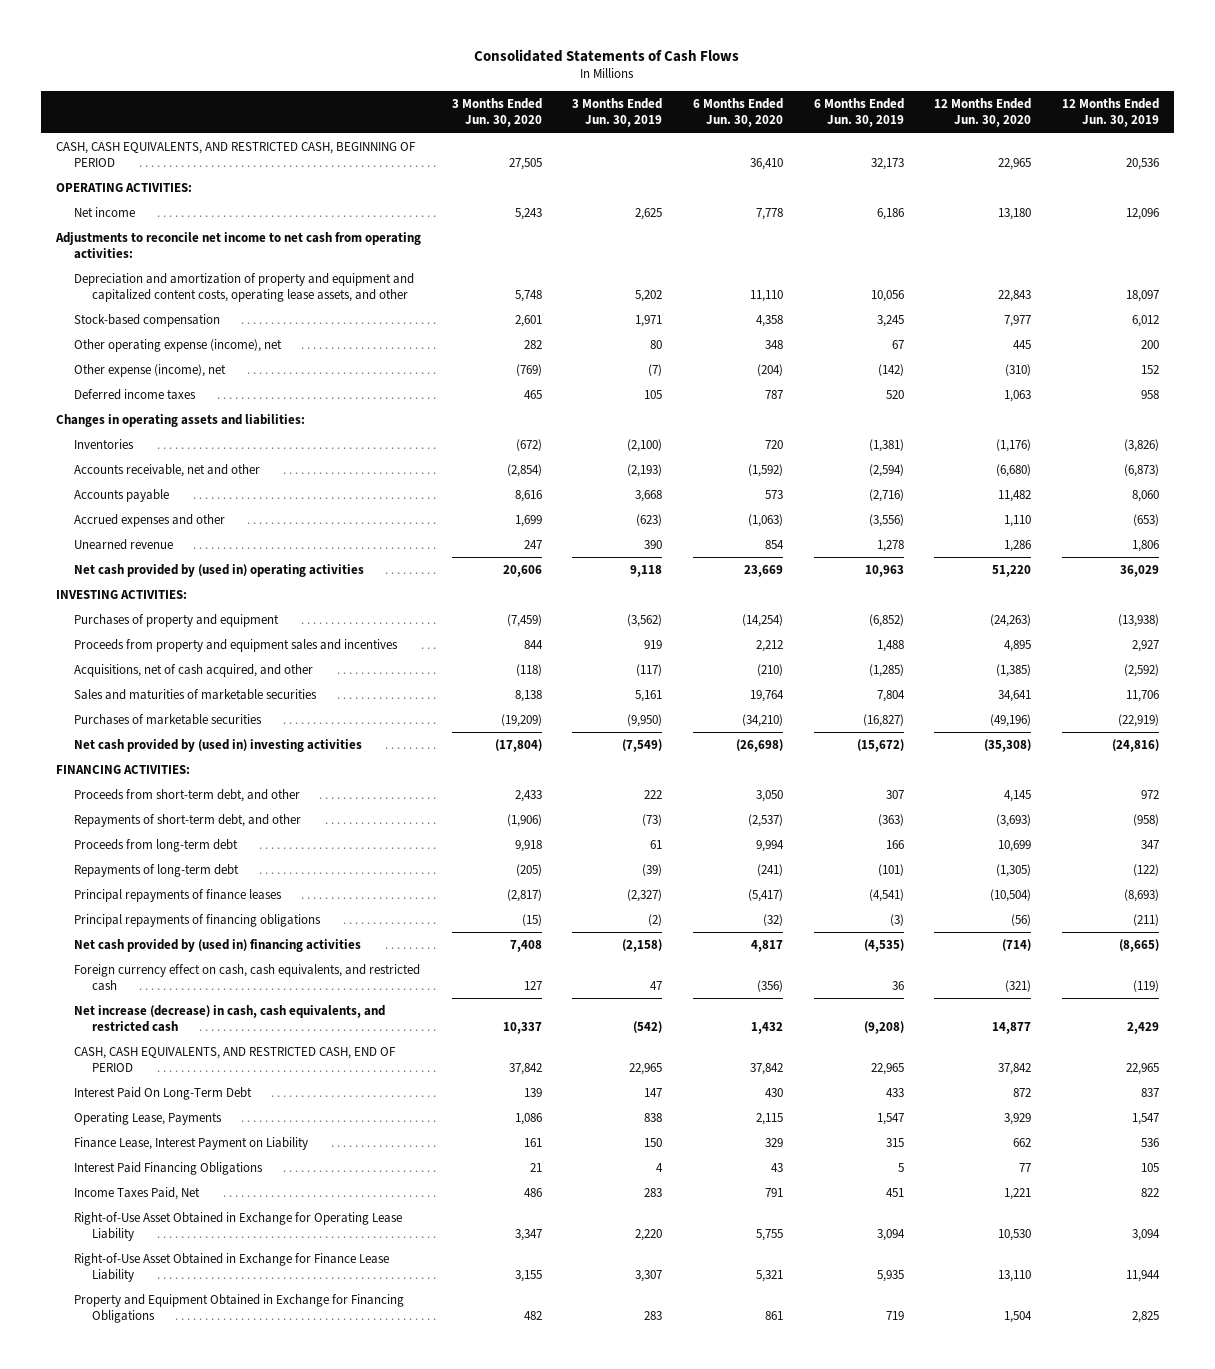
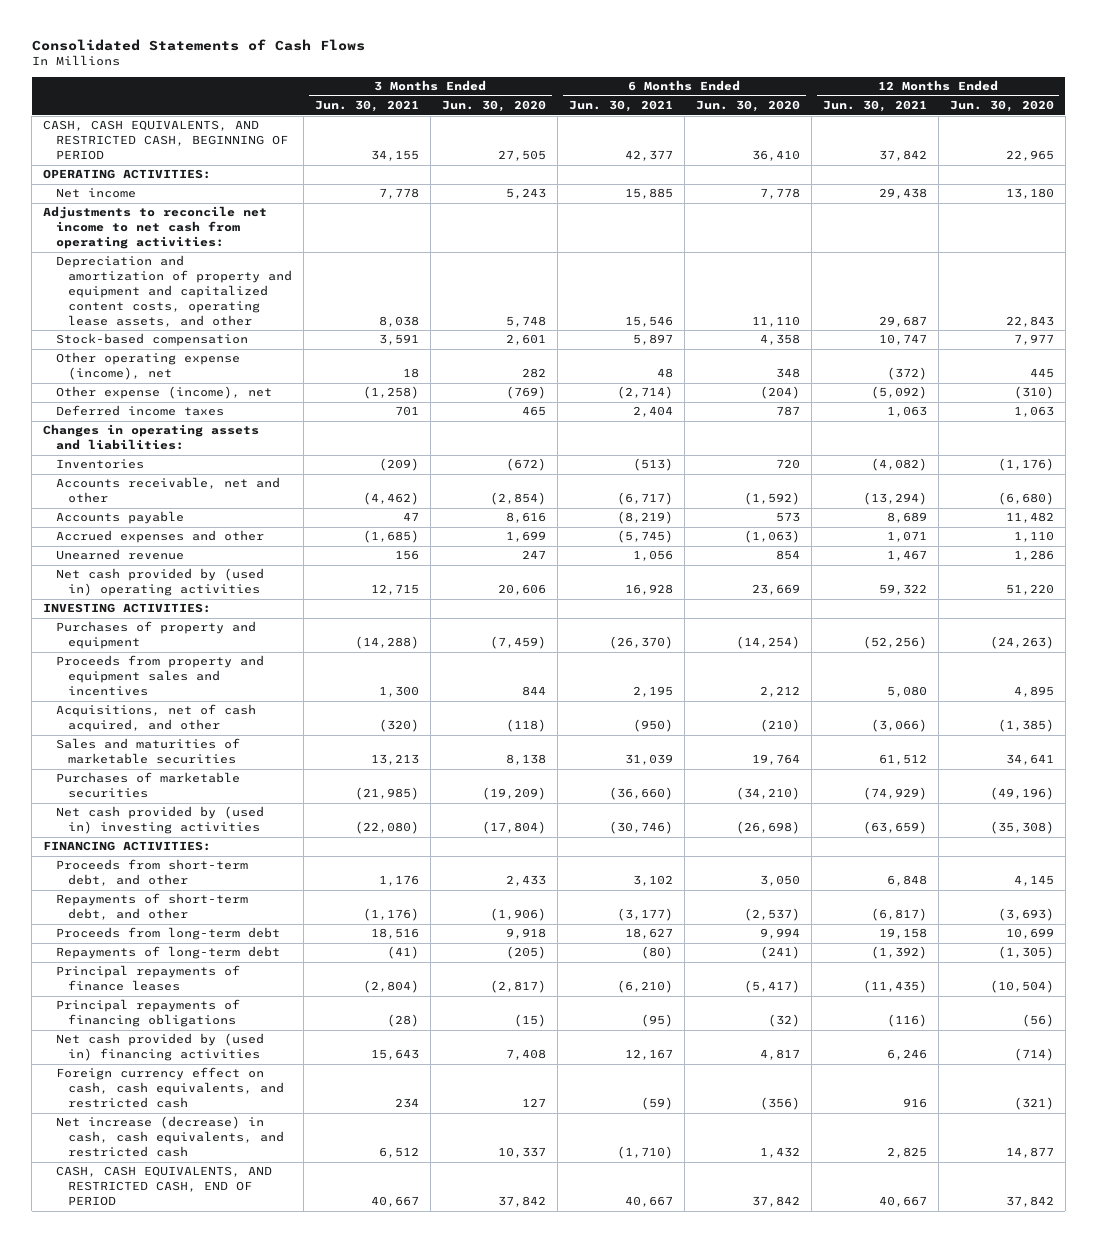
[572,98,663,128] 3 Months Ended Jun. 30, 2019 -> none
[813,98,904,128] 6 Months Ended Jun. 30, 2019 -> none
[1061,98,1159,128] 12 Months Ended Jun. 30, 2019 -> none
none -> [314,100,419,113] Jun. 30, 2021
none -> [568,100,673,113] Jun. 30, 2021
none -> [822,100,927,113] Jun. 30, 2021
[74,1087,253,1101] Interest Paid On Long-Term Debt -> none
[74,1112,223,1126] Operating Lease, Payments -> none
[74,1137,309,1151] Finance Lease, Interest Payment on Liability -> none
[74,1162,264,1176] Interest Paid Financing Obligations -> none
[74,1187,201,1201] Income Taxes Paid, Net -> none
[74,1212,403,1241] Right-of-Use Asset Obtained in Exchange for Operating Lease Liability -> none
[74,1253,390,1282] Right-of-Use Asset Obtained in Exchange for Finance Lease Liability -> none
[74,1294,405,1323] Property and Equipment Obtained in Exchange for Financing Obligations -> none

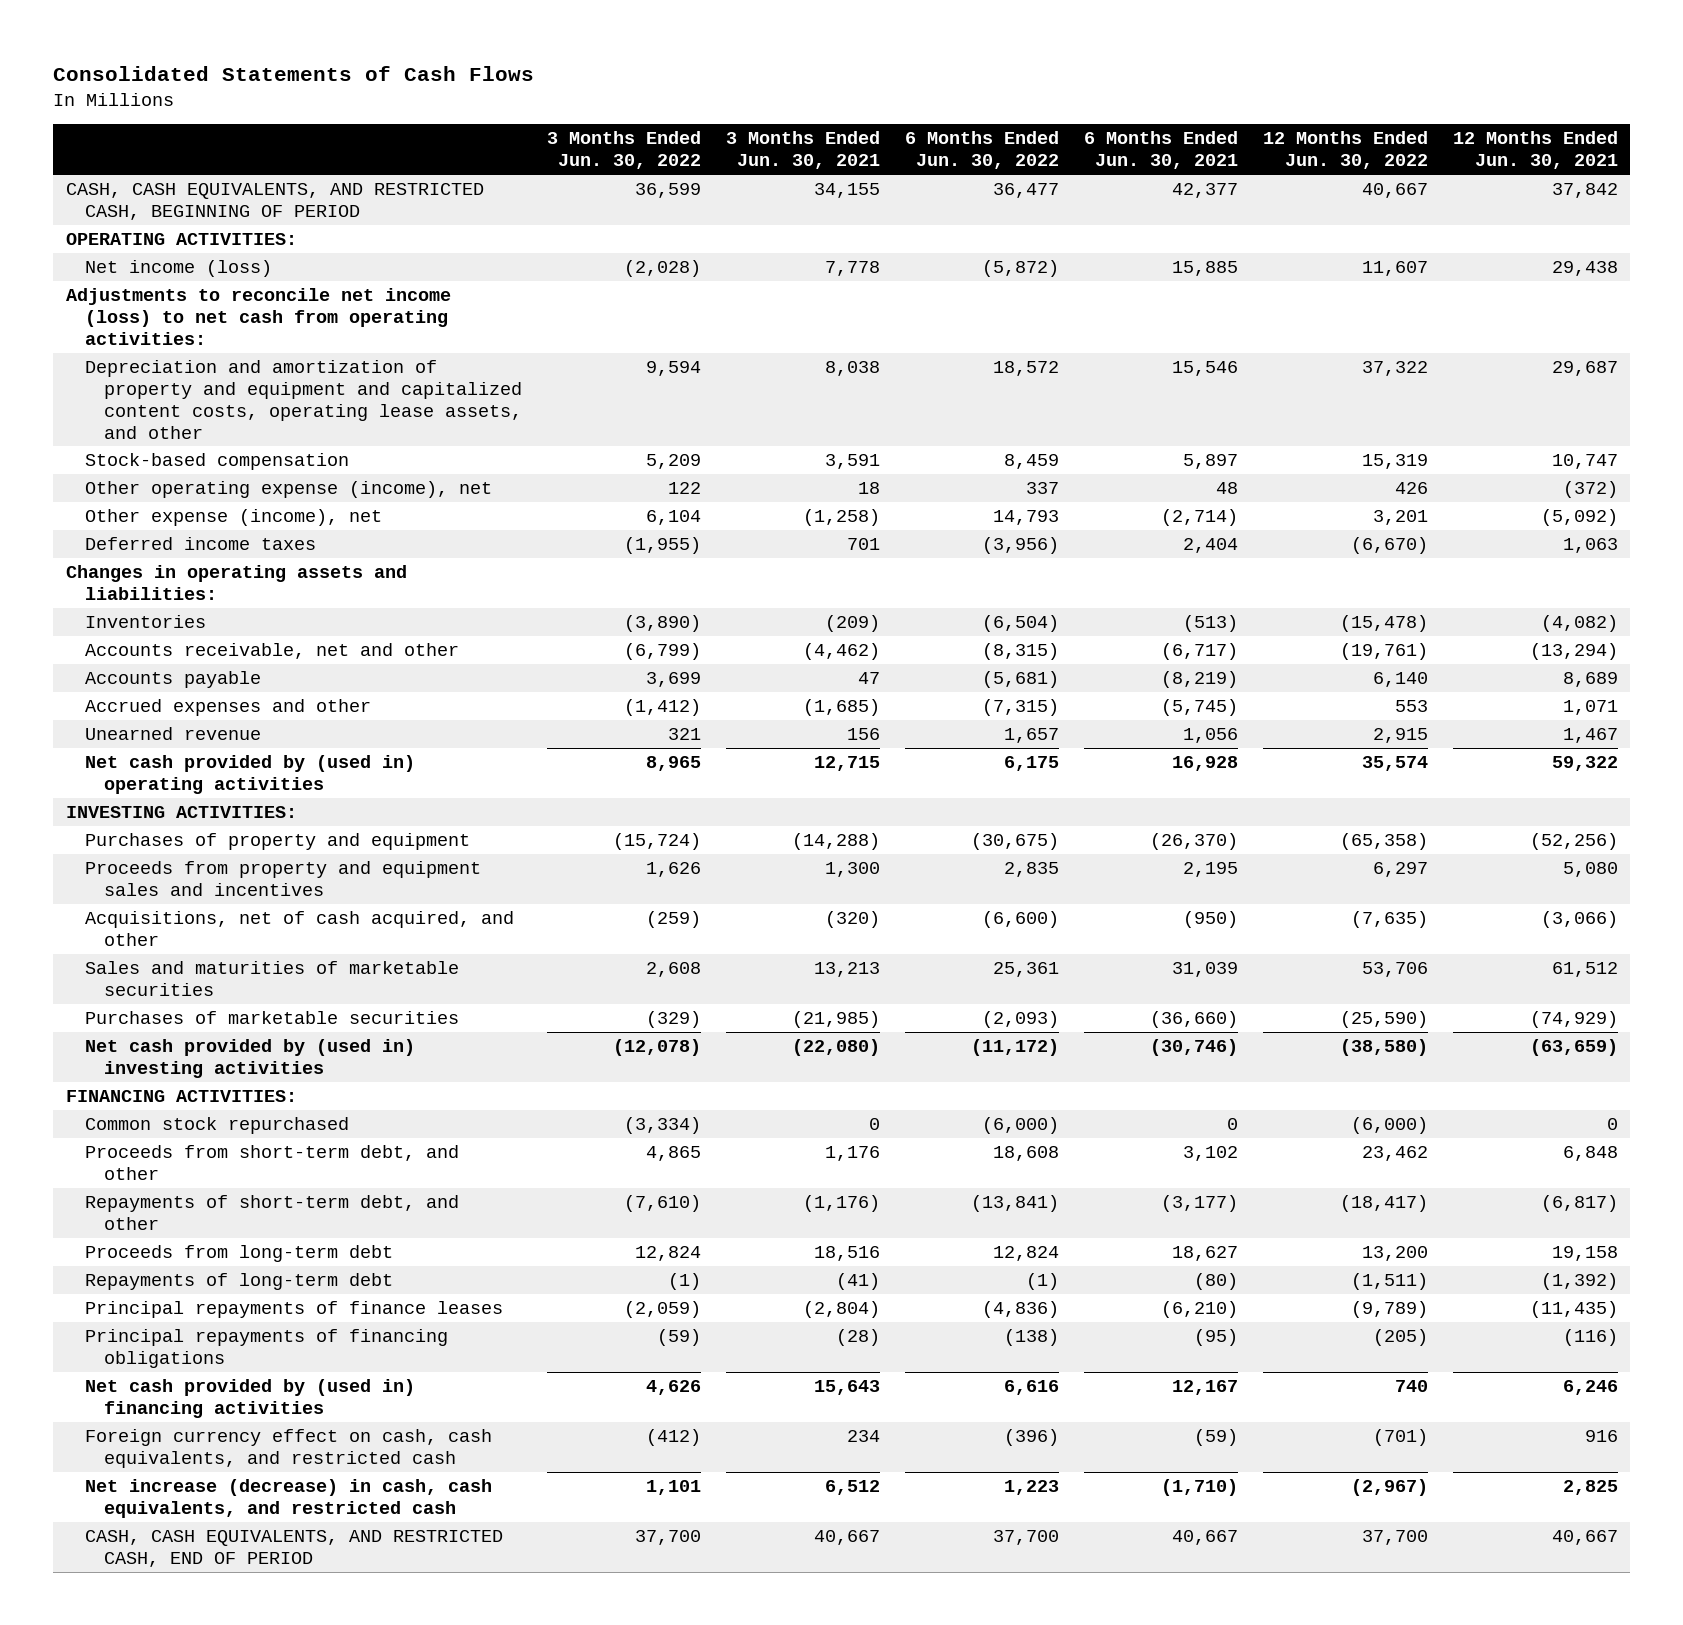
[441,100,546,113] Jun. 30, 2020 -> none
[695,100,800,113] Jun. 30, 2020 -> none
[949,100,1054,113] Jun. 30, 2020 -> none
none -> [547,131,702,170] 3 Months Ended Jun. 30, 2022
none -> [905,131,1060,170] 6 Months Ended Jun. 30, 2022
none -> [1262,131,1428,170] 12 Months Ended Jun. 30, 2022
[55,188,136,199] Net income -> [84,259,272,277] Net income (loss)
[43,206,268,250] Adjustments to reconcile net income to net cash from operating activities: -> [65,287,451,345] Adjustments to reconcile net income (loss) to net cash from operating activities:
none -> [84,1116,349,1134] Common stock repurchased

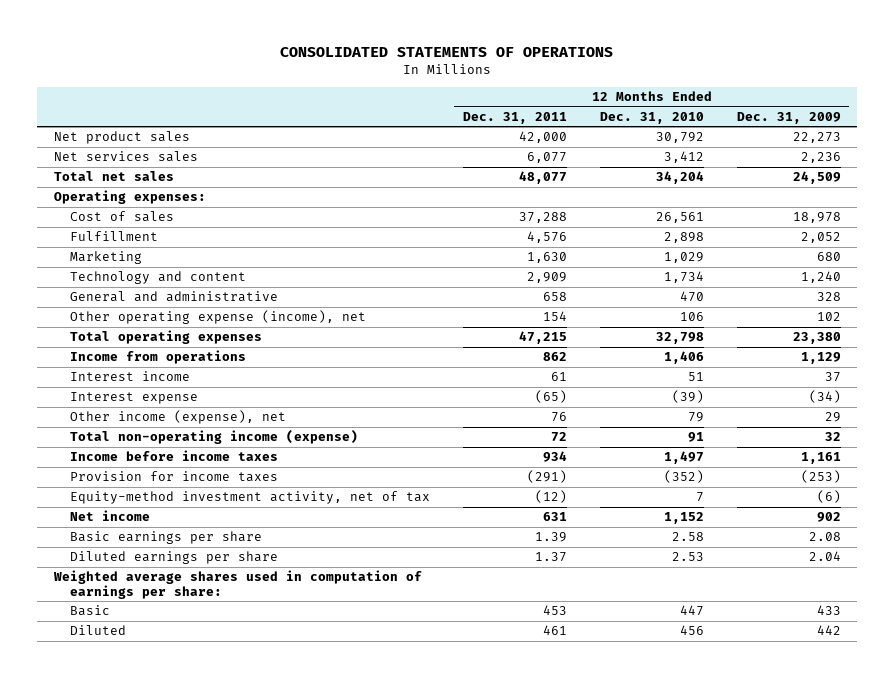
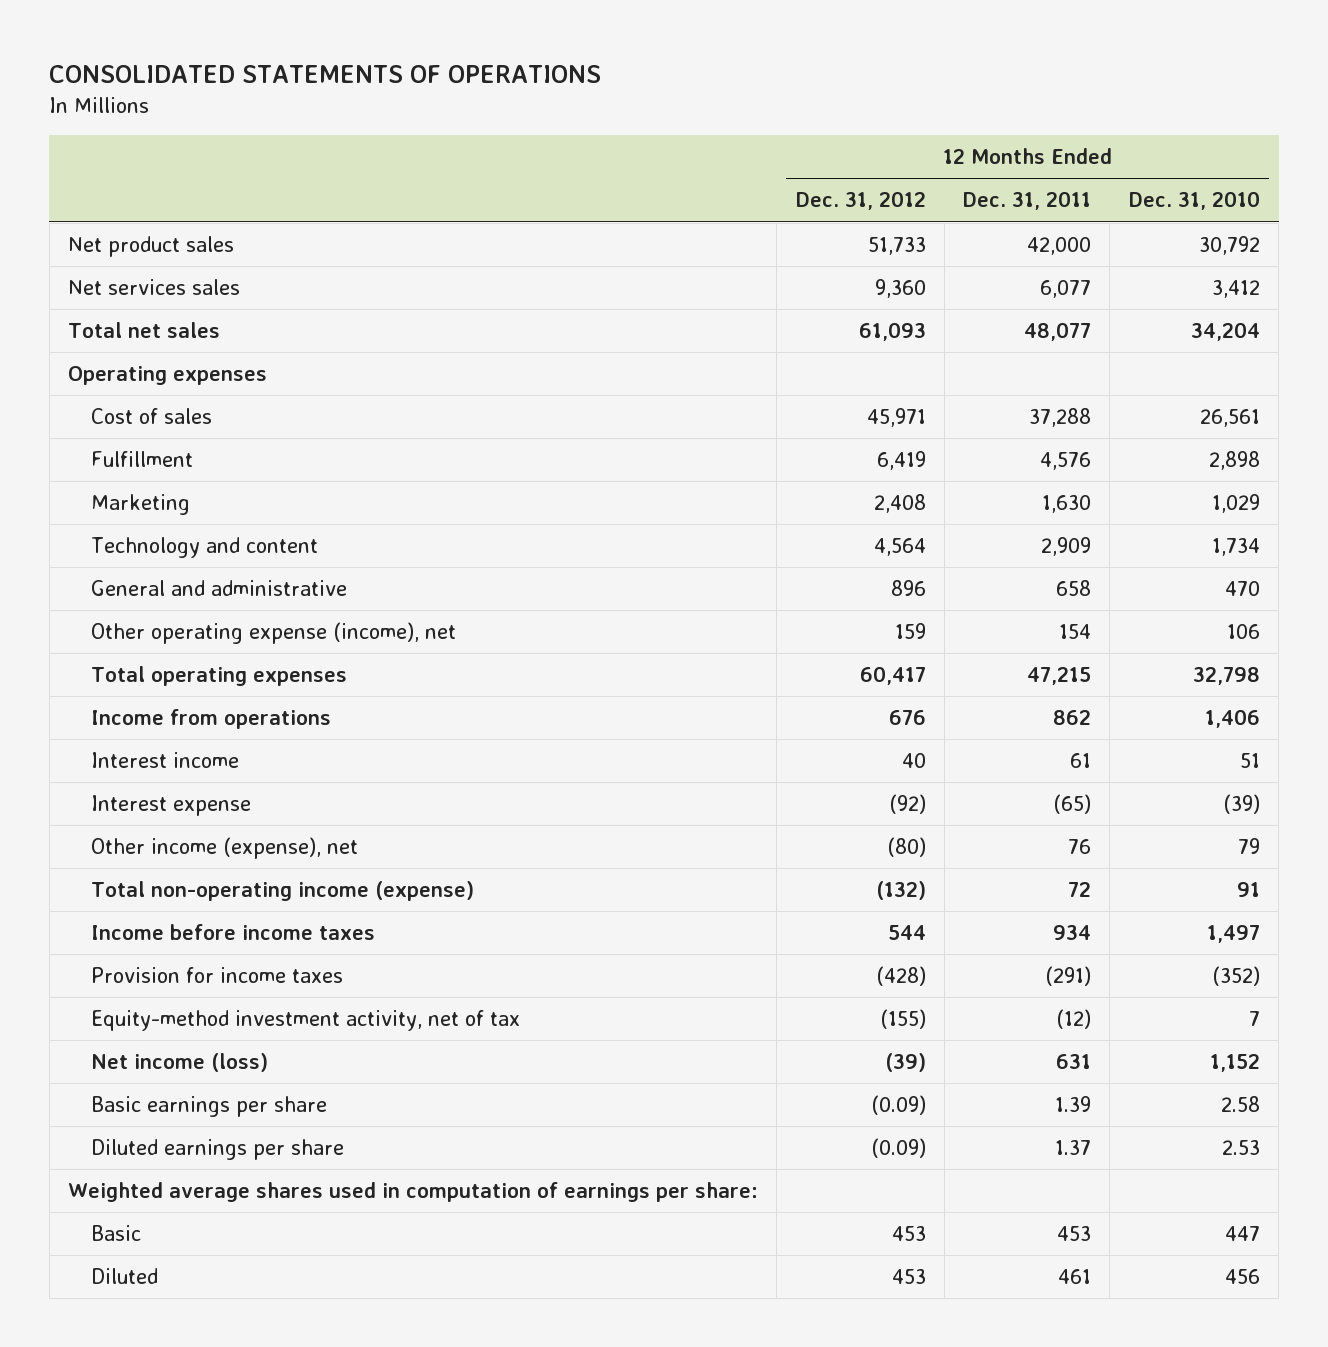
[736,111,841,124] Dec. 31, 2009 -> none
none -> [795,191,926,211] Dec. 31, 2012
[53,190,206,205] Operating expenses: -> [68,366,268,386] Operating expenses
[69,510,150,522] Net income -> [91,1053,269,1073] Net income (loss)

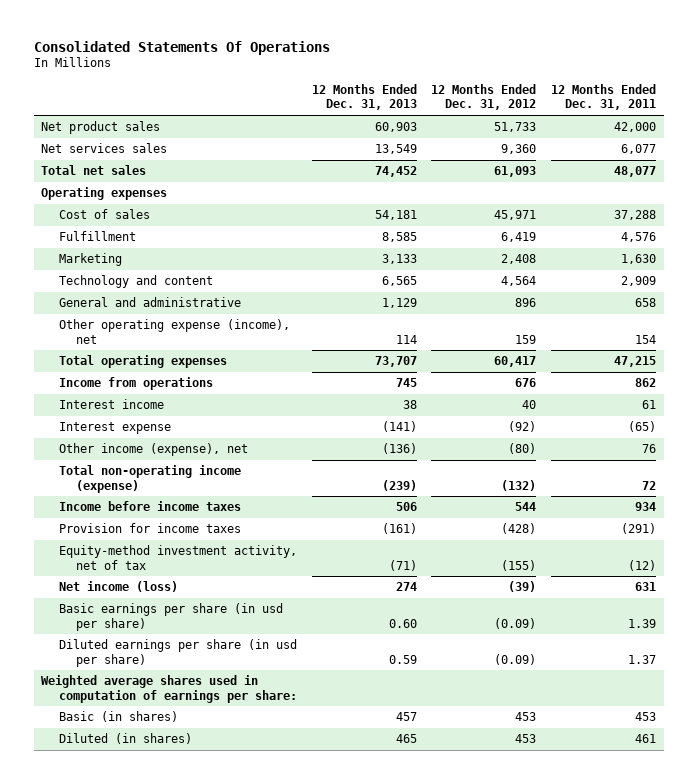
[49,65,602,84] CONSOLIDATED STATEMENTS OF OPERATIONS -> [33,40,330,55] Consolidated Statements Of Operations
[1128,191,1260,211] Dec. 31, 2010 -> none
none -> [311,84,417,111] 12 Months Ended Dec. 31, 2013
[91,1096,328,1118] Basic earnings per share -> [58,603,283,631] Basic earnings per share (in usd per share)
[91,1139,345,1161] Diluted earnings per share -> [58,639,297,667] Diluted earnings per share (in usd per share)
[91,1225,142,1242] Basic -> [58,711,178,723] Basic (in shares)
[91,1268,159,1285] Diluted -> [58,733,192,745] Diluted (in shares)

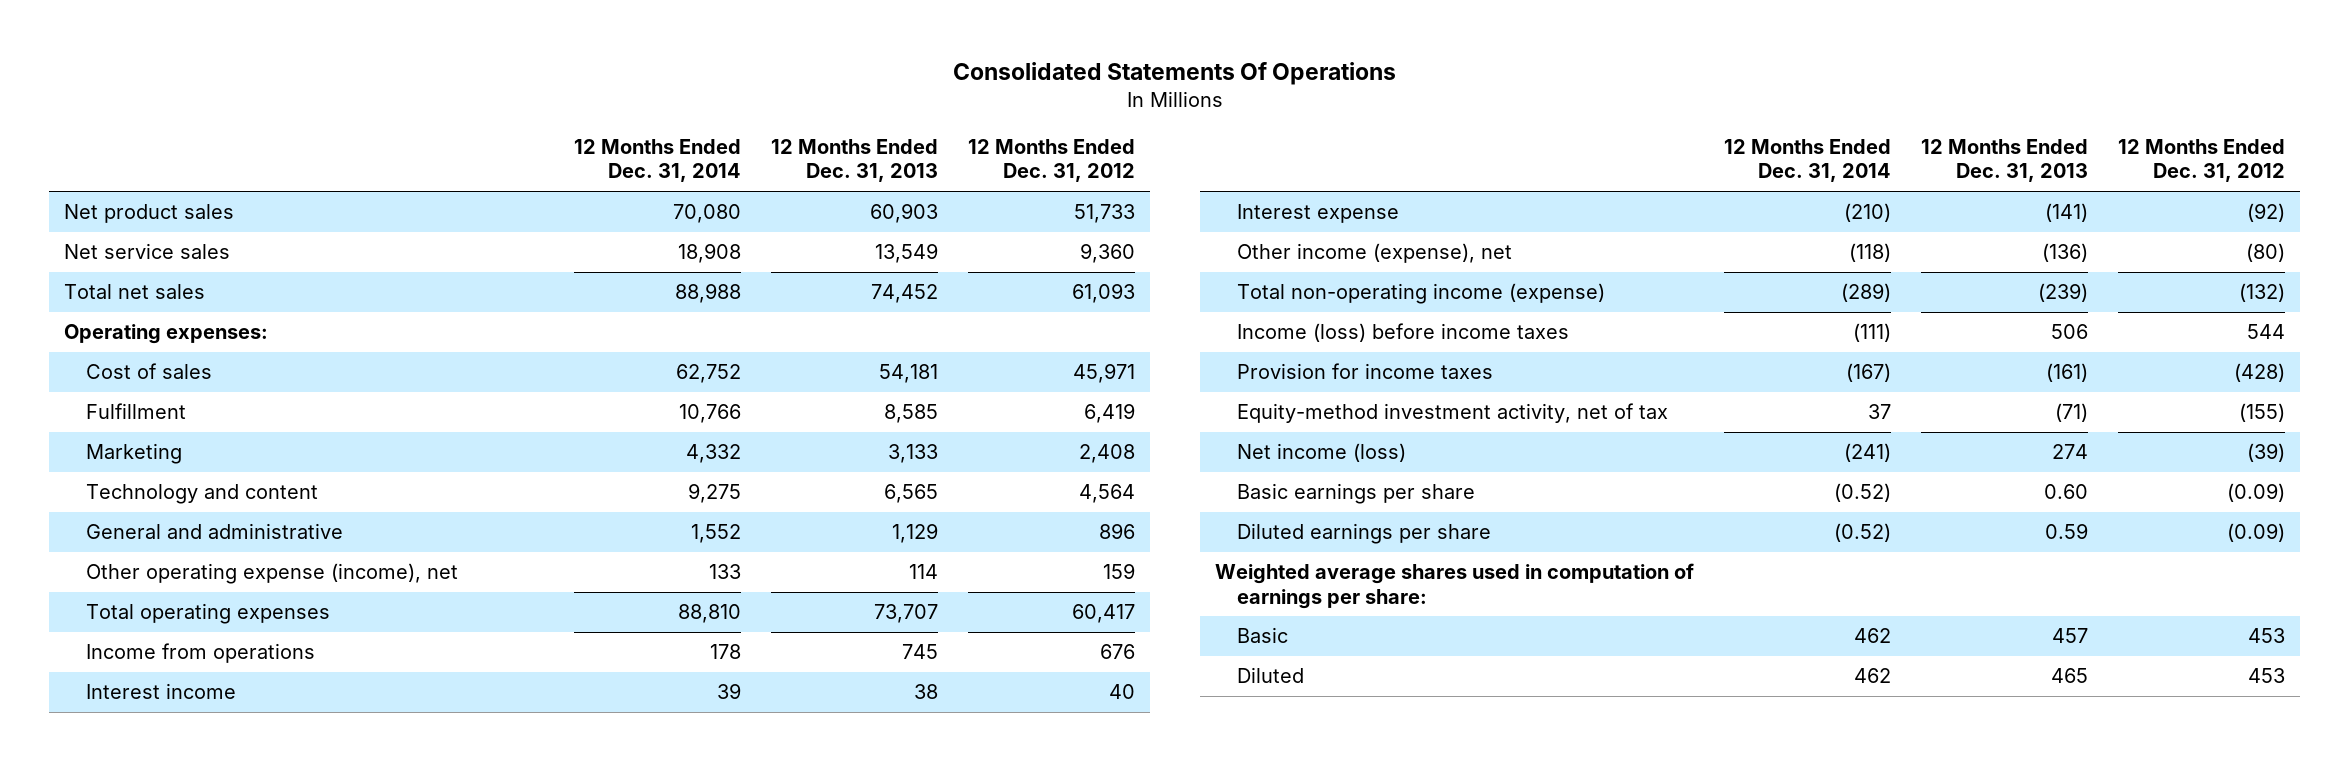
[551,84,657,111] 12 Months Ended Dec. 31, 2011 -> none
none -> [573,138,741,183] 12 Months Ended Dec. 31, 2014
[41,143,168,154] Net services sales -> [64,243,231,260] Net service sales
[41,187,168,201] Operating expenses -> [64,324,269,345] Operating expenses:
[58,501,241,512] Income before income taxes -> [1236,323,1569,343] Income (loss) before income taxes
[58,603,283,631] Basic earnings per share (in usd per share) -> [1236,483,1475,505] Basic earnings per share
[58,639,297,667] Diluted earnings per share (in usd per share) -> [1236,523,1491,545] Diluted earnings per share
[58,711,178,723] Basic (in shares) -> [1236,627,1288,644] Basic
[58,733,192,745] Diluted (in shares) -> [1236,667,1304,684] Diluted

